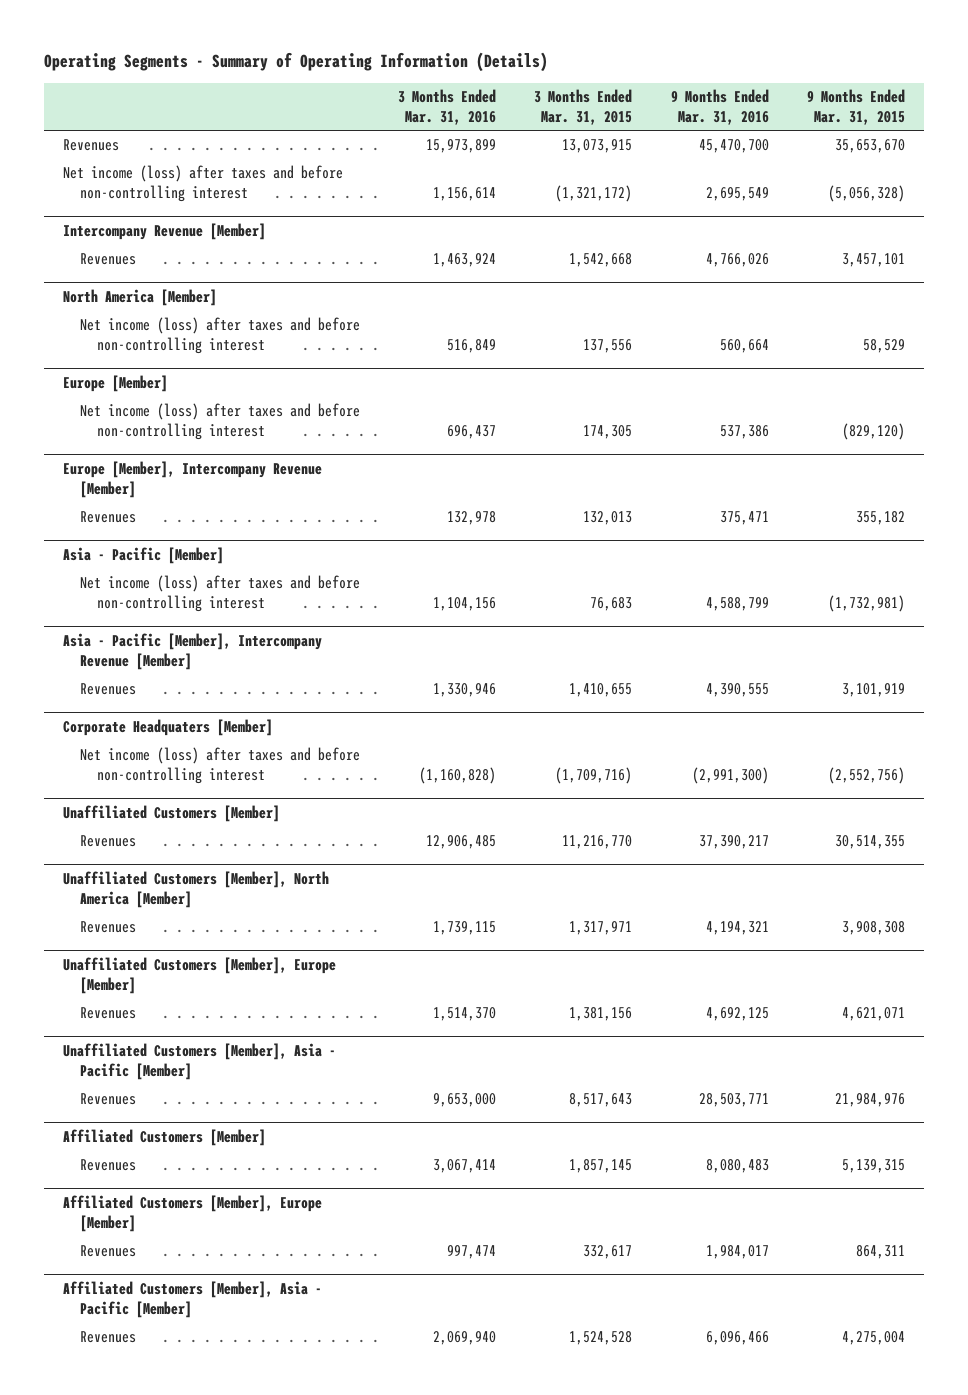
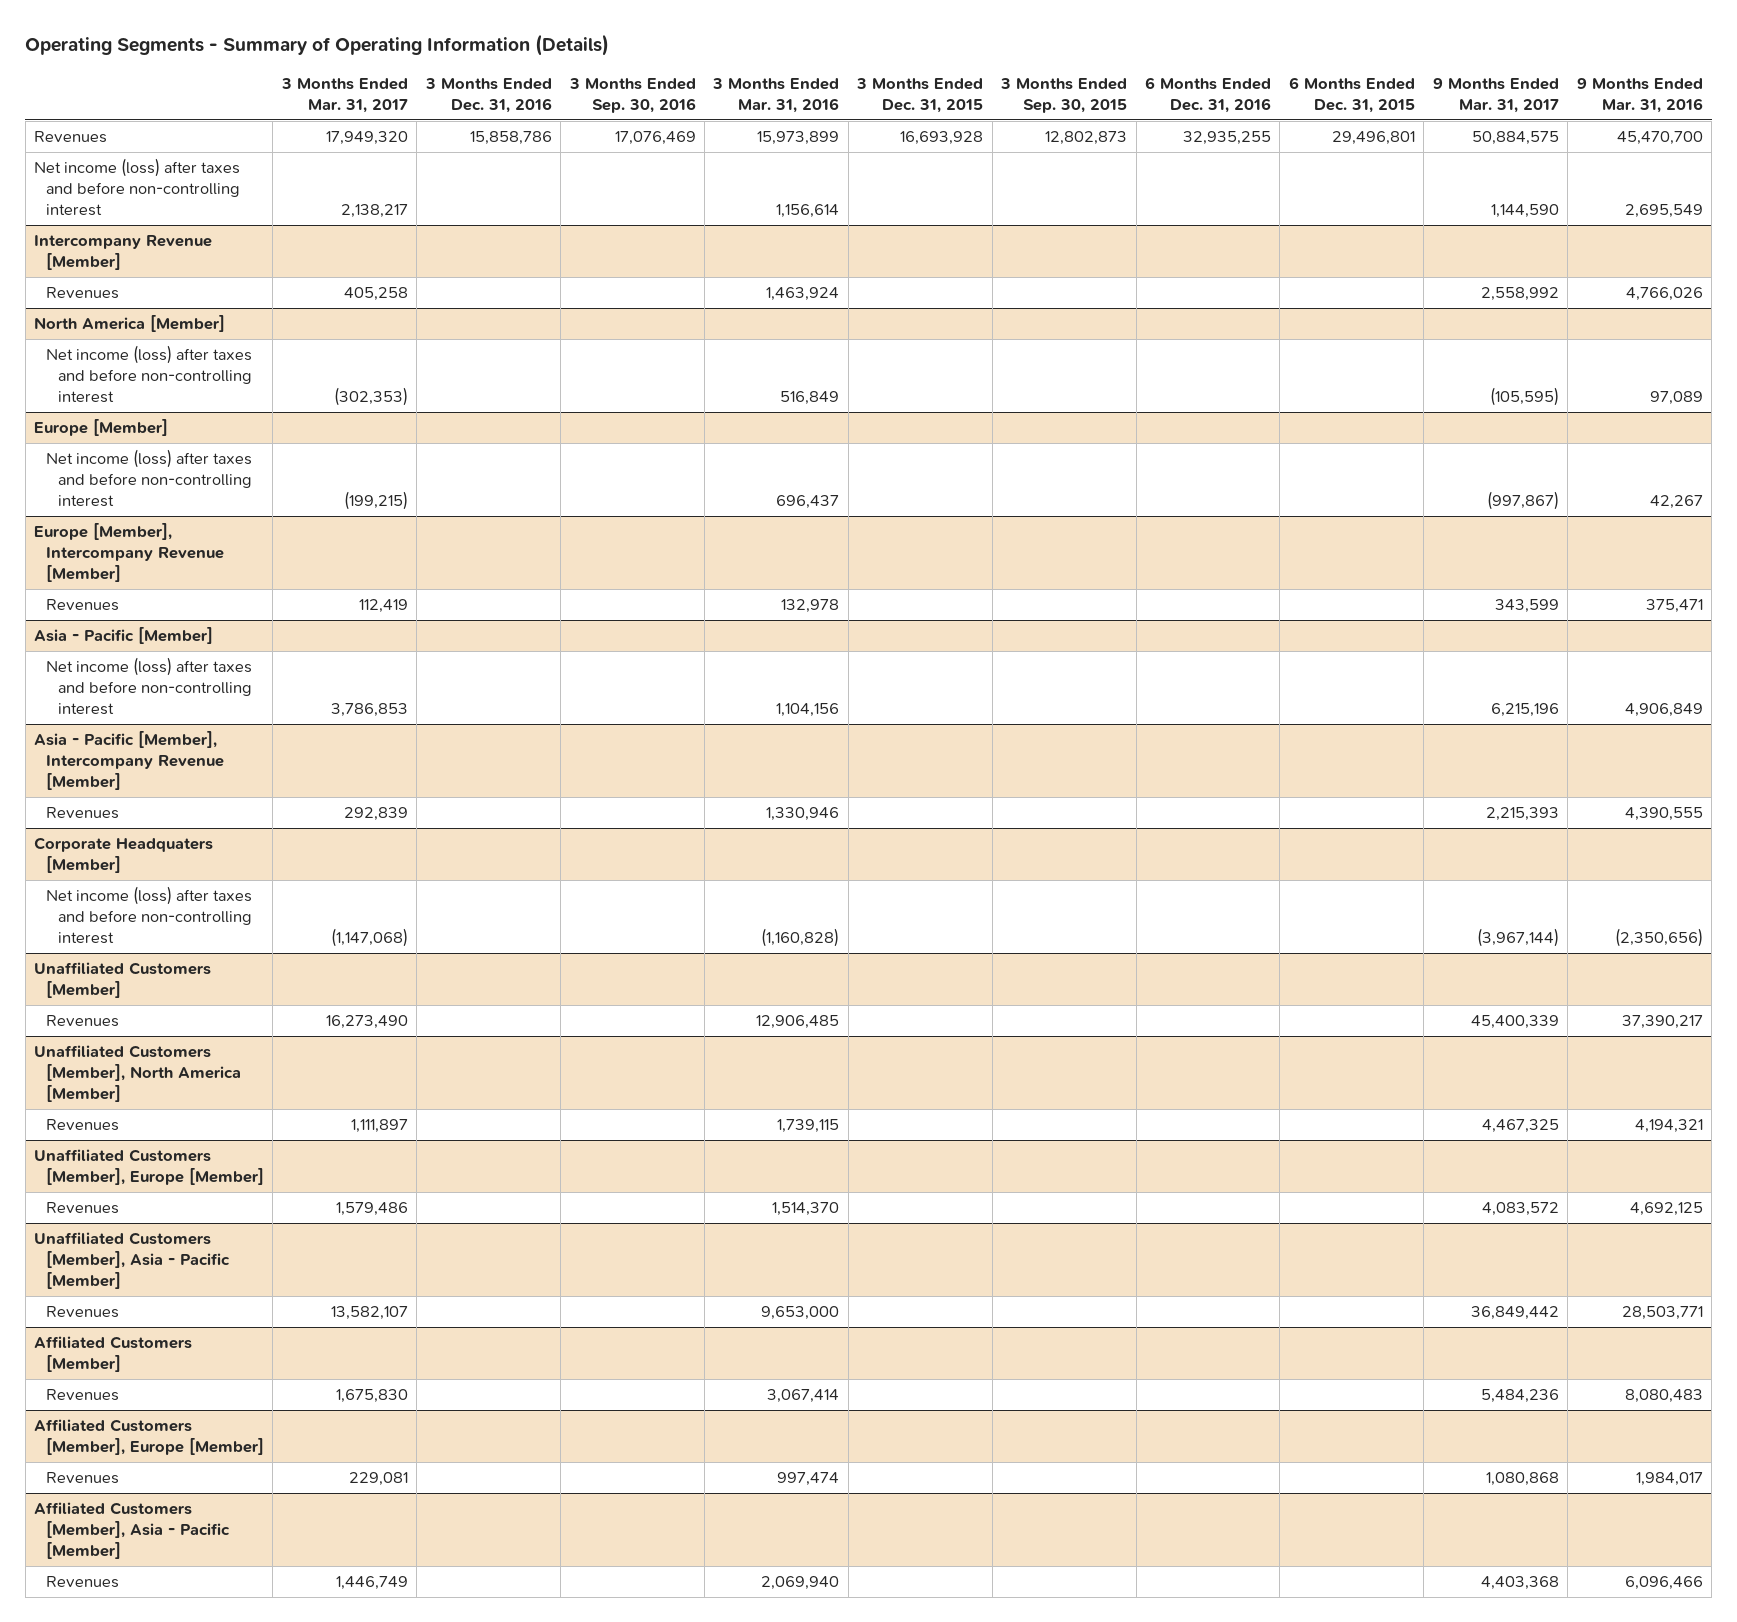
[534,88,633,125] 3 Months Ended Mar. 31, 2015 -> none
[807,88,906,125] 9 Months Ended Mar. 31, 2015 -> none
none -> [280,78,408,113] 3 Months Ended Mar. 31, 2017
none -> [424,78,552,113] 3 Months Ended Dec. 31, 2016
none -> [568,78,696,113] 3 Months Ended Sep. 30, 2016
none -> [856,78,984,113] 3 Months Ended Dec. 31, 2015
none -> [1000,78,1128,113] 3 Months Ended Sep. 30, 2015
none -> [1145,77,1272,113] 6 Months Ended Dec. 31, 2016
none -> [1288,77,1415,113] 6 Months Ended Dec. 31, 2015
none -> [1432,78,1559,113] 9 Months Ended Mar. 31, 2017
[719,339,769,354] 560,664 -> [1649,390,1703,405] 97,089
[719,425,769,440] 537,386 -> [1649,494,1703,509] 42,267
[705,597,769,612] 4,588,799 -> [1624,702,1703,717] 4,906,849
[691,767,769,785] (2,991,300) -> [1614,927,1703,947] (2,350,656)

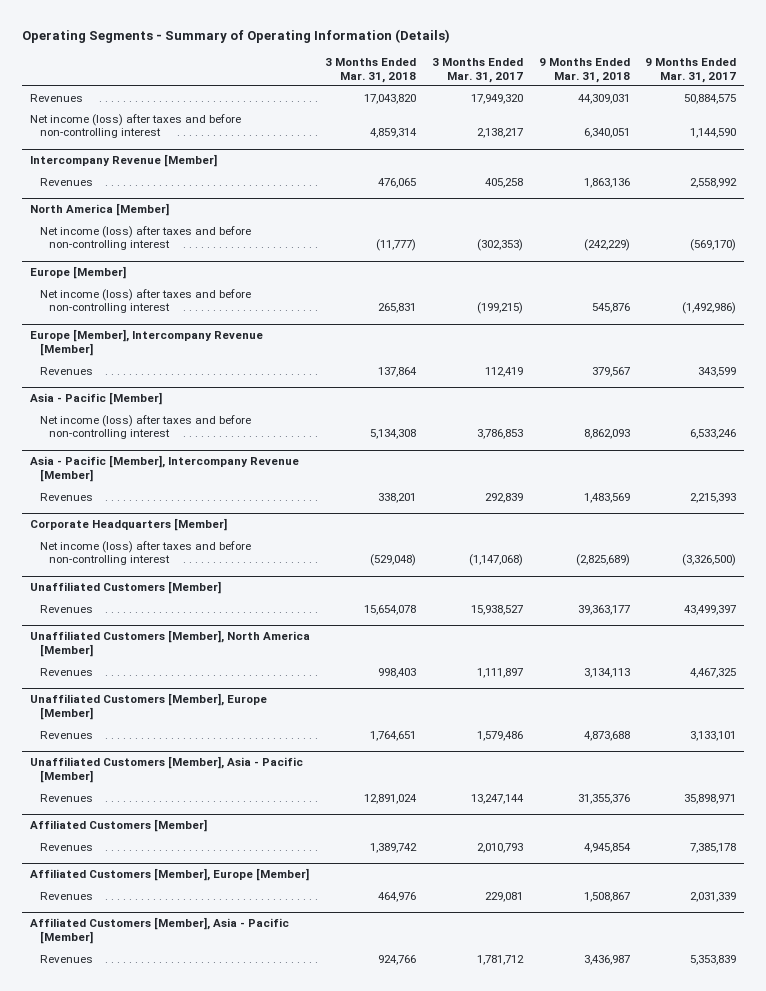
[424,78,552,113] 3 Months Ended Dec. 31, 2016 -> none
[568,78,696,113] 3 Months Ended Sep. 30, 2016 -> none
[712,78,840,113] 3 Months Ended Mar. 31, 2016 -> none
[856,78,984,113] 3 Months Ended Dec. 31, 2015 -> none
[1000,78,1128,113] 3 Months Ended Sep. 30, 2015 -> none
[1145,77,1272,113] 6 Months Ended Dec. 31, 2016 -> none
[1288,77,1415,113] 6 Months Ended Dec. 31, 2015 -> none
[1576,78,1703,113] 9 Months Ended Mar. 31, 2016 -> none
none -> [325,57,417,83] 3 Months Ended Mar. 31, 2018
none -> [538,57,630,83] 9 Months Ended Mar. 31, 2018
[1489,386,1559,406] (105,595) -> [690,239,737,252] (569,170)
[1486,490,1559,510] (997,867) -> [682,302,737,315] (1,492,986)
[1490,702,1559,717] 6,215,196 -> [690,429,737,440] 6,533,246
[33,837,213,874] Corporate Headquaters [Member] -> [29,518,227,532] Corporate Headquarters [Member]
[1476,927,1559,947] (3,967,144) -> [682,554,737,567] (3,326,500)
[325,1015,408,1030] 16,273,490 -> [471,604,524,615] 15,938,527
[1470,1015,1559,1030] 45,400,339 -> [684,604,737,615] 43,499,397
[1481,1202,1559,1217] 4,083,572 -> [690,730,737,741] 3,133,101
[330,1306,408,1321] 13,582,107 -> [471,793,525,804] 13,247,144
[1470,1306,1559,1321] 36,849,442 -> [684,793,737,804] 35,898,971
[335,1389,408,1404] 1,675,830 -> [477,842,524,853] 2,010,793
[1480,1389,1559,1404] 5,484,236 -> [690,842,737,853] 7,385,178
[1485,1472,1559,1487] 1,080,868 -> [690,891,737,902] 2,031,339
[335,1576,408,1591] 1,446,749 -> [477,954,525,965] 1,781,712
[1480,1576,1559,1591] 4,403,368 -> [690,954,737,965] 5,353,839

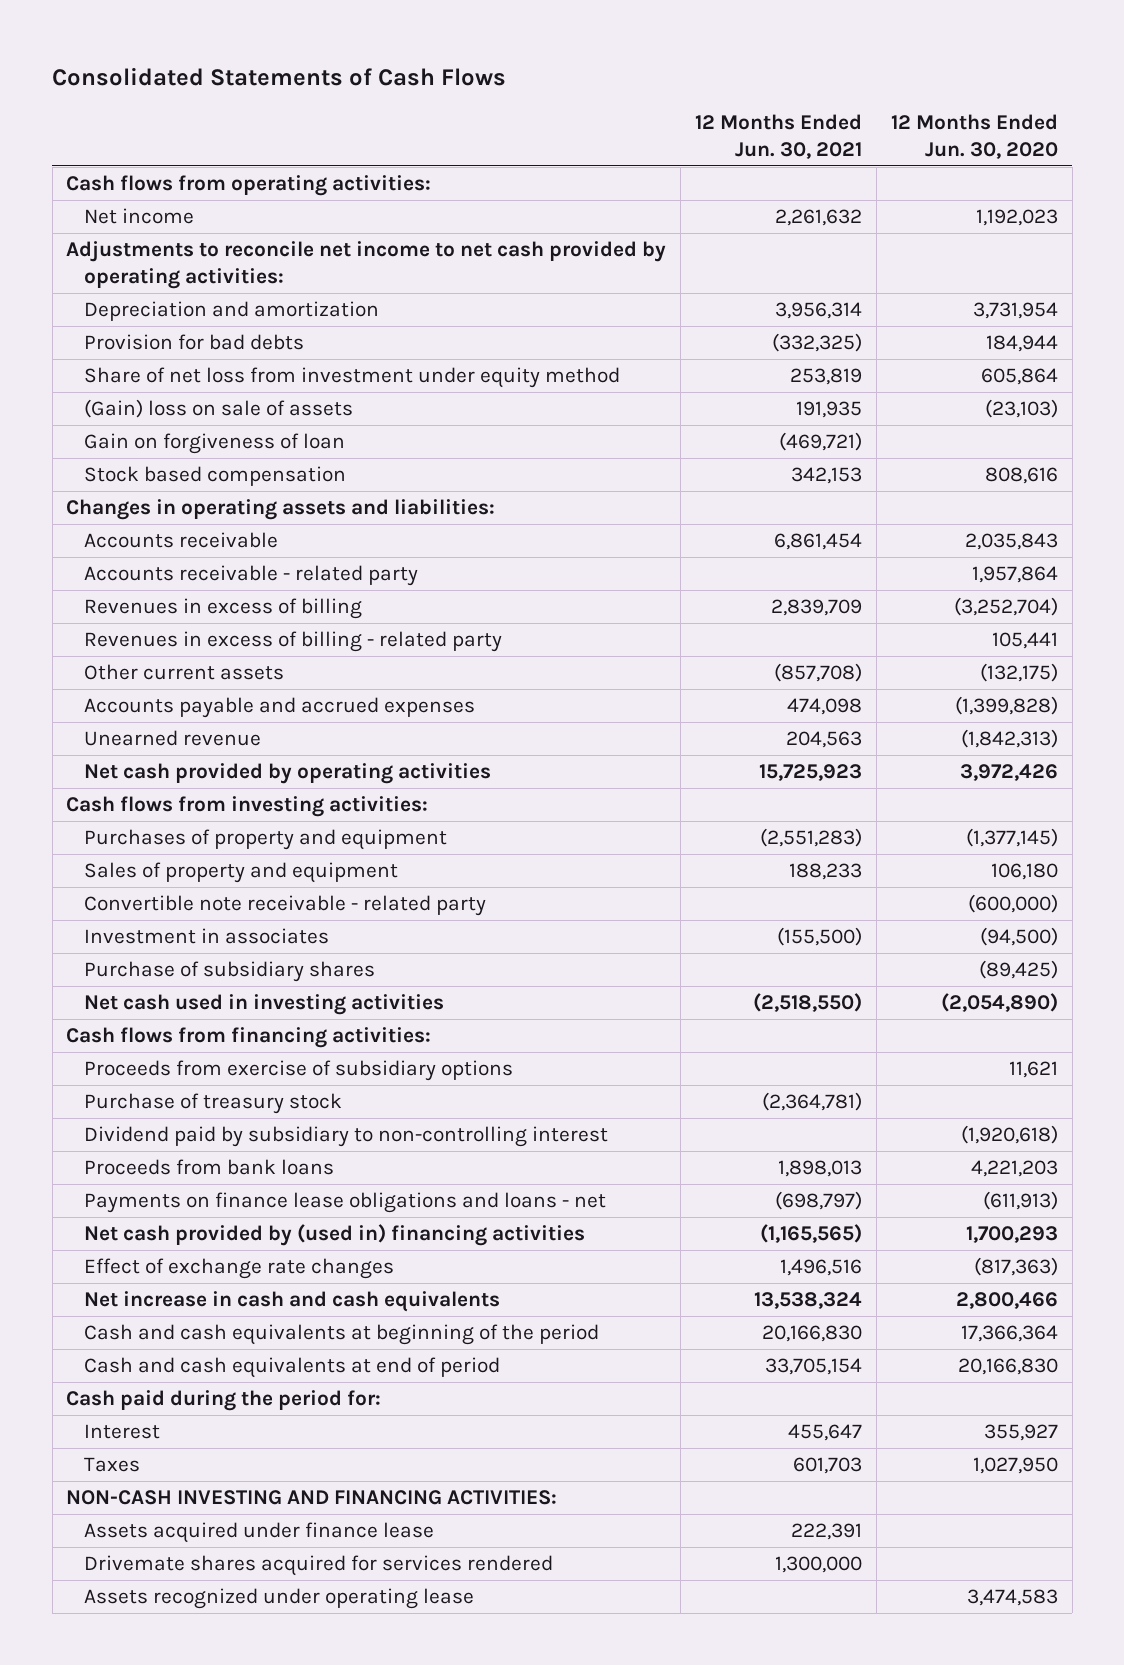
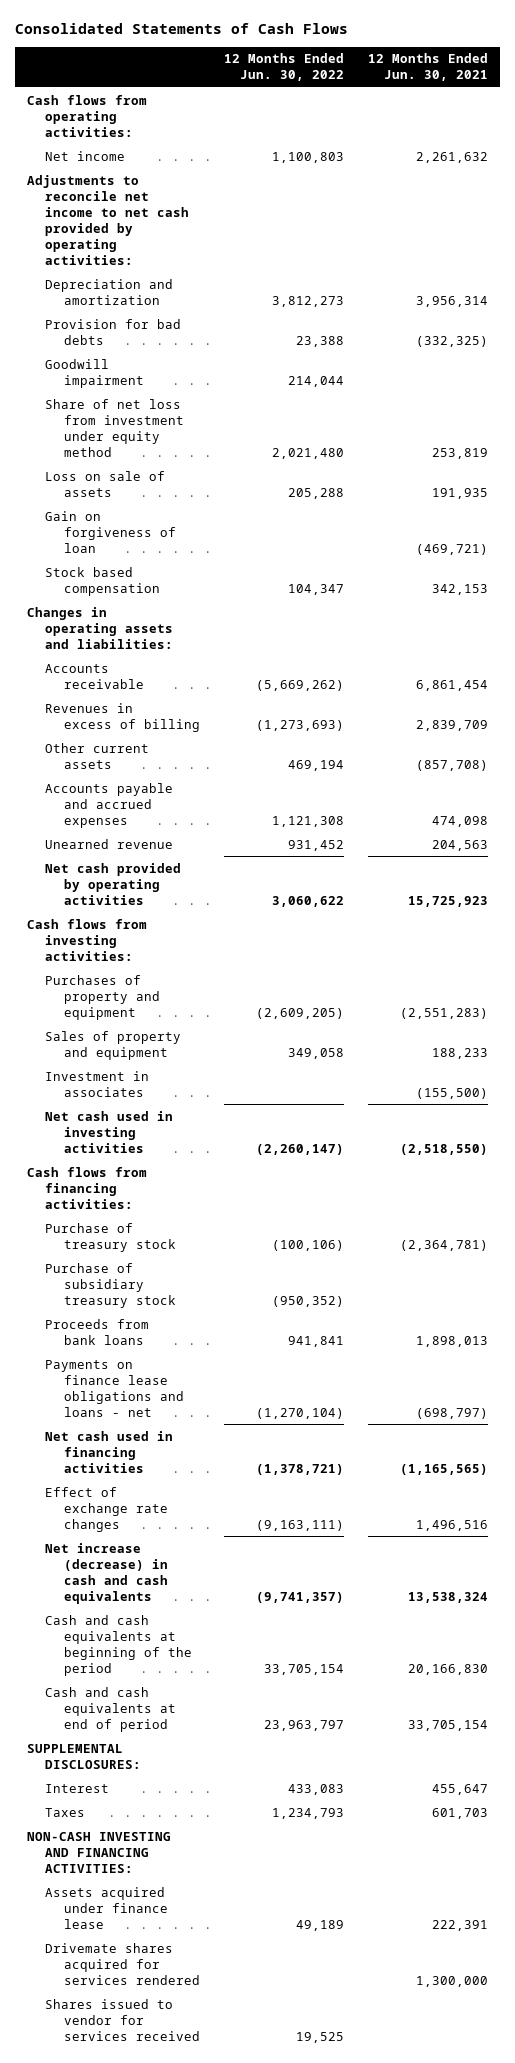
[890,113,1058,159] 12 Months Ended Jun. 30, 2020 -> none
none -> [224,53,345,82] 12 Months Ended Jun. 30, 2022
none -> [45,358,144,388] Goodwill impairment
[84,399,354,419] (Gain) loss on sale of assets -> [45,470,166,497] Loss on sale of assets
[84,565,419,587] Accounts receivable - related party -> none
[84,631,503,653] Revenues in excess of billing - related party -> none
[84,895,487,917] Convertible note receivable - related party -> none
[84,961,376,983] Purchase of subsidiary shares -> none
[84,1060,514,1082] Proceeds from exercise of subsidiary options -> none
[84,1126,609,1148] Dividend paid by subsidiary to non-controlling interest -> none
none -> [45,1262,176,1308] Purchase of subsidiary treasury stock
[84,1224,586,1247] Net cash provided by (used in) financing activities -> [45,1430,174,1473] Net cash used in financing activities
[84,1291,501,1313] Net increase in cash and cash equivalents -> [45,1542,168,1604] Net increase (decrease) in cash and cash equivalents
[66,1390,382,1412] Cash paid during the period for: -> none
none -> [27,1743,142,1769] SUPPLEMENTAL DISCLOSURES:
[84,1588,475,1610] Assets recognized under operating lease -> none
none -> [45,1998,200,2041] Shares issued to vendor for services received

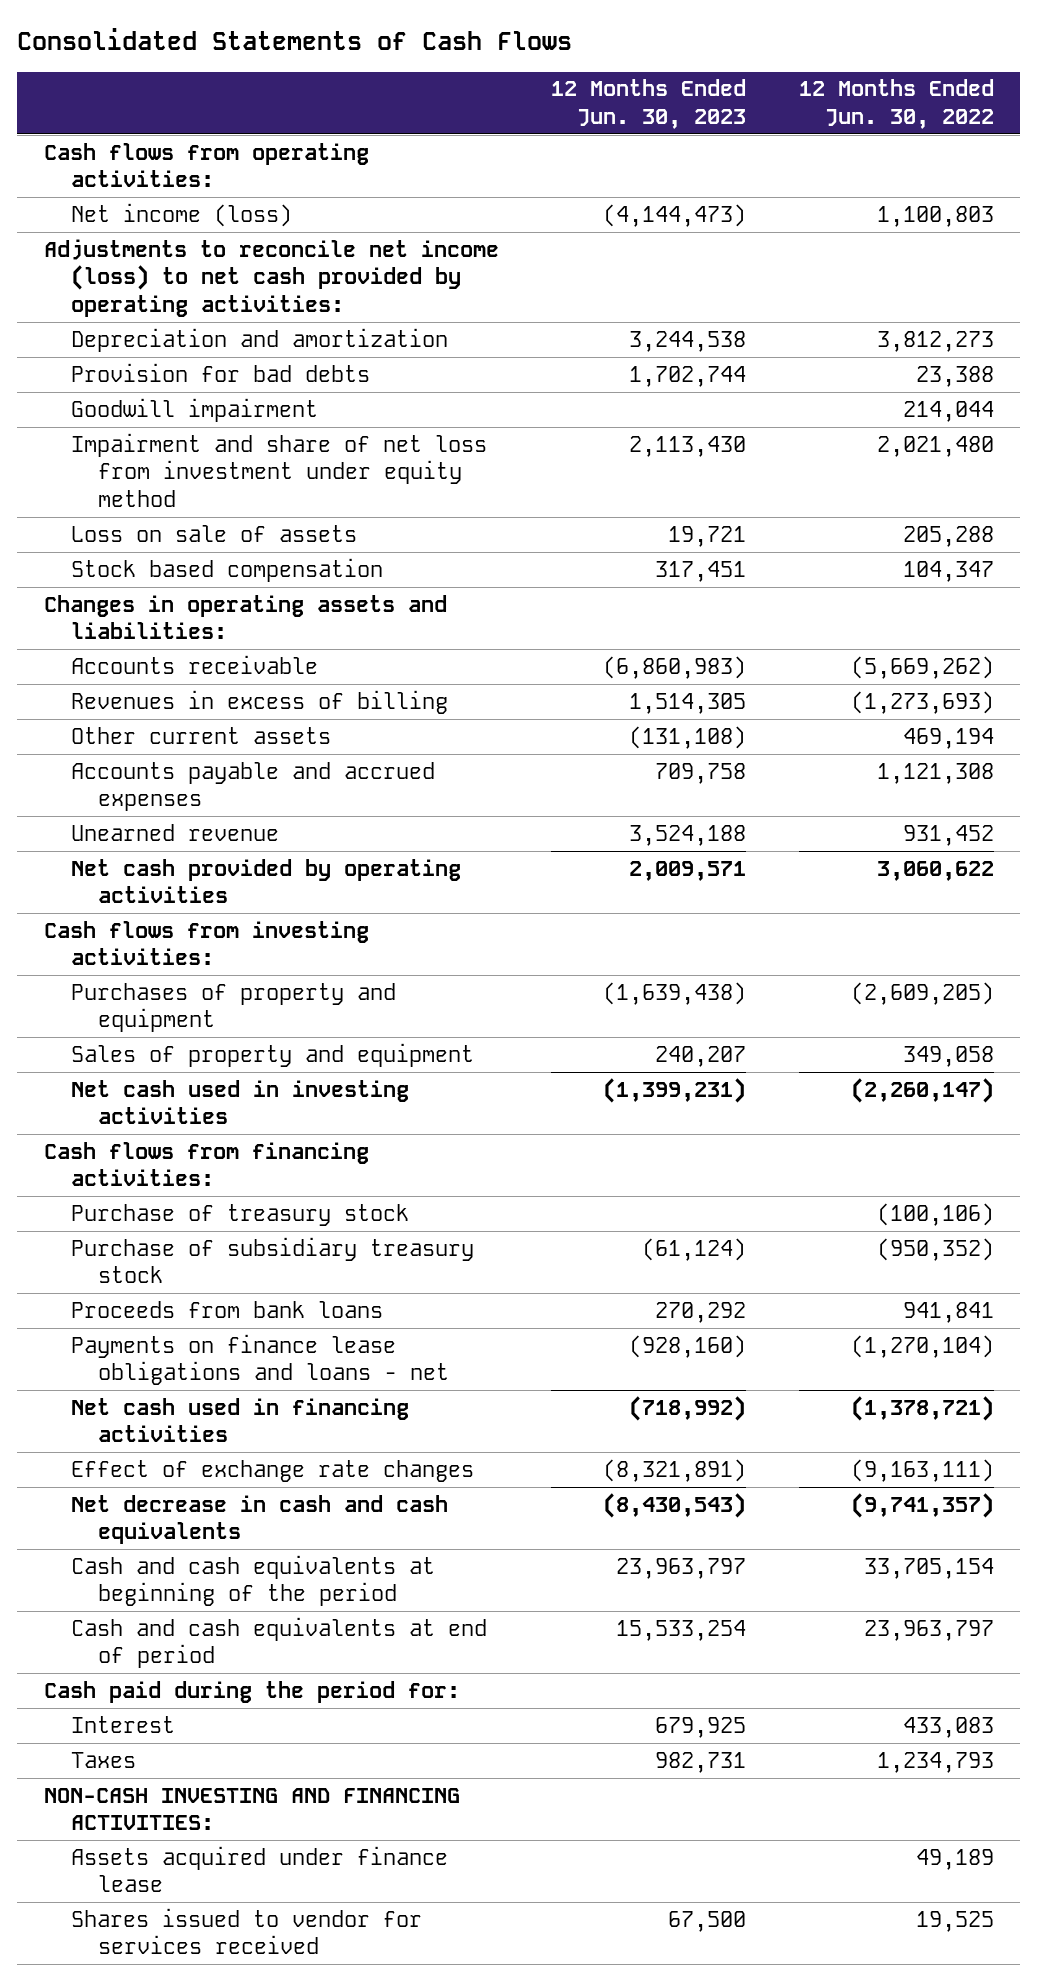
[368,53,489,82] 12 Months Ended Jun. 30, 2021 -> none
none -> [551,79,747,129] 12 Months Ended Jun. 30, 2023
[45,150,126,161] Net income -> [70,202,292,227] Net income (loss)
[27,174,190,265] Adjustments to reconcile net income to net cash provided by operating activities: -> [43,238,499,317] Adjustments to reconcile net income (loss) to net cash provided by operating activities:
[45,398,184,457] Share of net loss from investment under equity method -> [70,432,487,507] Impairment and share of net loss from investment under equity method
[45,510,176,553] Gain on forgiveness of loan -> none
[45,1070,150,1097] Investment in associates -> none
[45,1542,168,1604] Net increase (decrease) in cash and cash equivalents -> [70,1494,448,1545] Net decrease in cash and cash equivalents
[27,1743,142,1769] SUPPLEMENTAL DISCLOSURES: -> none
none -> [43,1680,460,1703] Cash paid during the period for:
[45,1942,200,1985] Drivemate shares acquired for services rendered -> none

